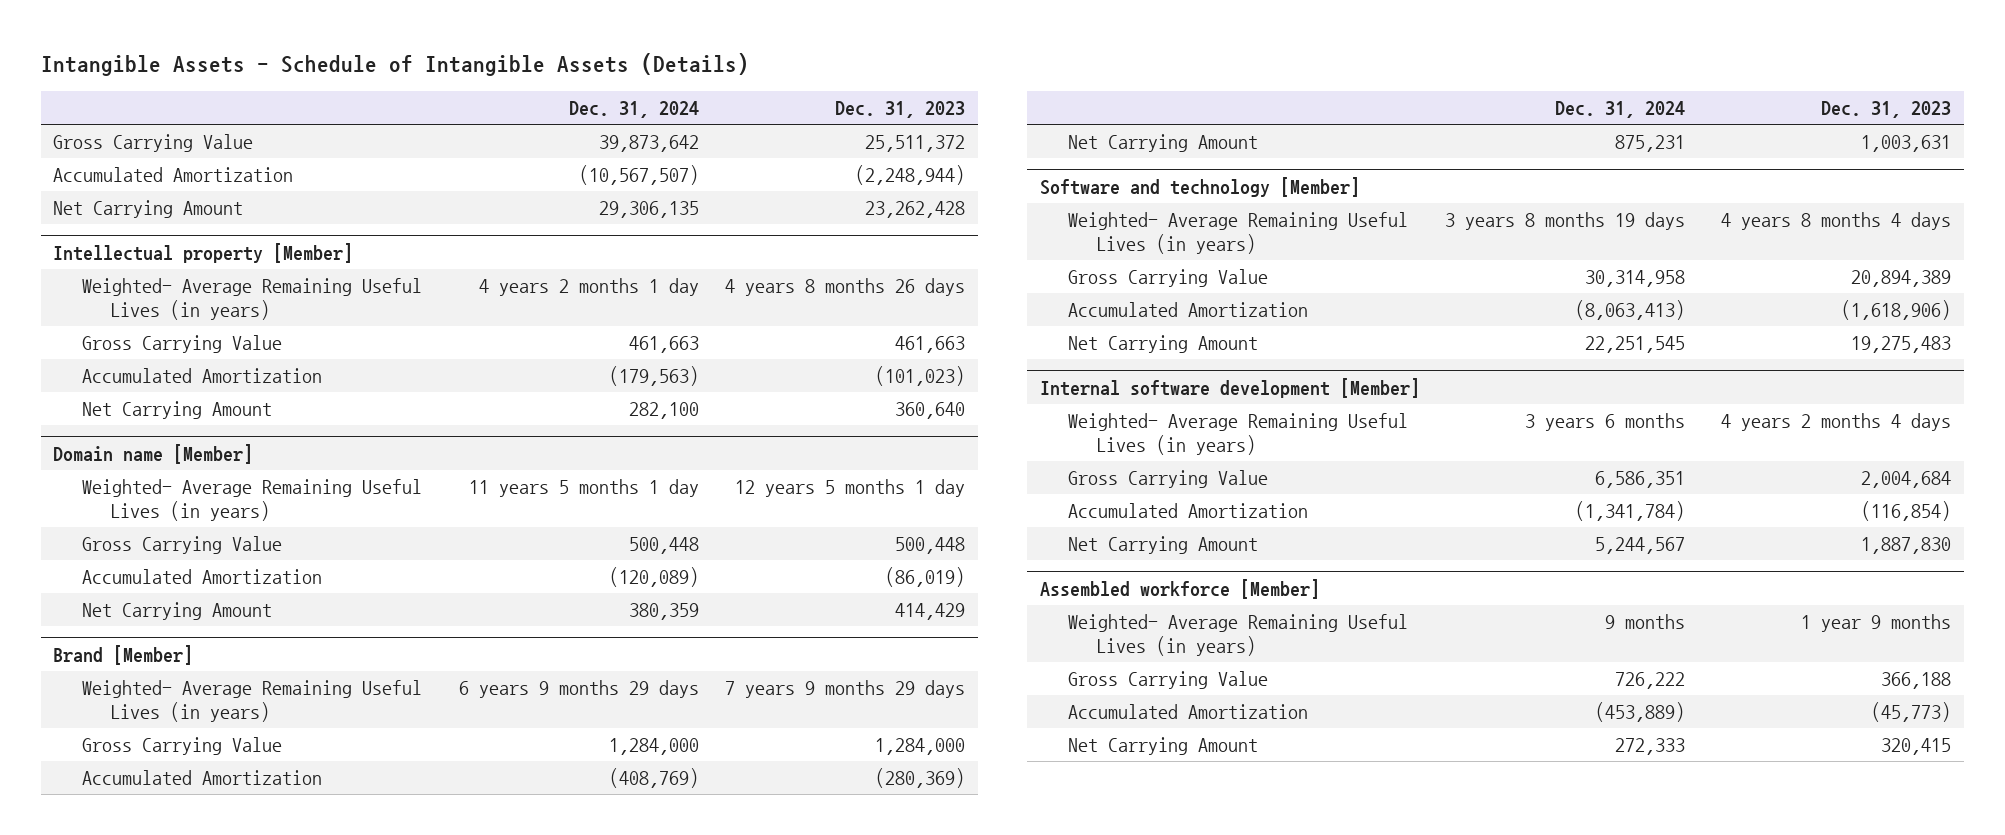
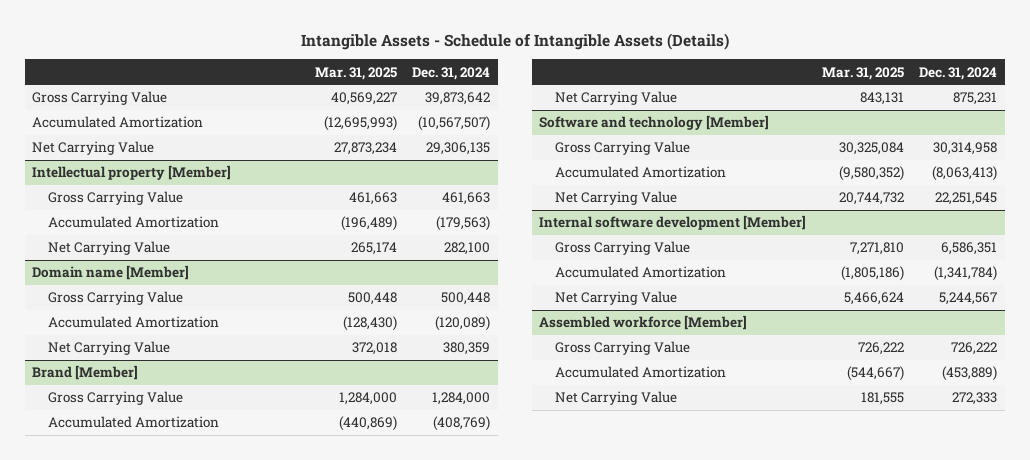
[834,100,965,118] Dec. 31, 2023 -> none
none -> [314,66,397,80] Mar. 31, 2025
[53,200,244,219] Net Carrying Amount -> [32,141,155,156] Net Carrying Value
[81,278,422,320] Weighted- Average Remaining Useful Lives (in years) -> none
[81,401,272,420] Net Carrying Amount -> [48,241,171,256] Net Carrying Value
[81,479,422,521] Weighted- Average Remaining Useful Lives (in years) -> none
[81,602,272,621] Net Carrying Amount -> [48,341,171,356] Net Carrying Value
[81,680,422,722] Weighted- Average Remaining Useful Lives (in years) -> none
[1068,134,1259,153] Net Carrying Amount -> [555,91,678,106] Net Carrying Value
[1068,212,1409,254] Weighted- Average Remaining Useful Lives (in years) -> none
[1068,335,1259,354] Net Carrying Amount -> [555,191,678,206] Net Carrying Value
[1068,413,1409,455] Weighted- Average Remaining Useful Lives (in years) -> none
[1068,536,1259,555] Net Carrying Amount -> [555,291,678,306] Net Carrying Value
[1068,614,1409,656] Weighted- Average Remaining Useful Lives (in years) -> none
[1068,737,1259,756] Net Carrying Amount -> [555,391,678,406] Net Carrying Value

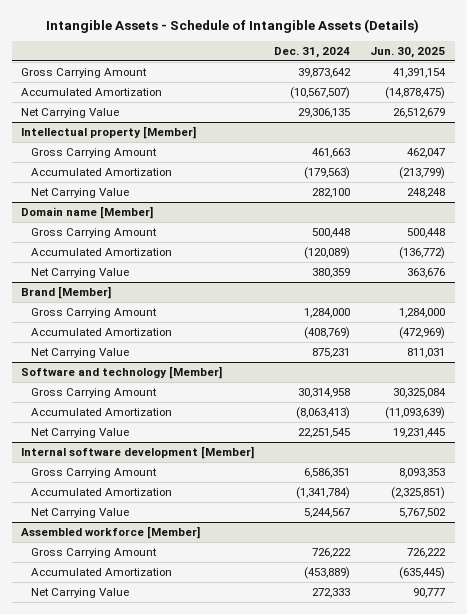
[314,66,397,80] Mar. 31, 2025 -> none
none -> [370,47,446,59] Jun. 30, 2025
[32,91,168,106] Gross Carrying Value -> [21,67,148,78] Gross Carrying Amount
[48,191,184,206] Gross Carrying Value -> [30,147,157,158] Gross Carrying Amount
[48,291,184,306] Gross Carrying Value -> [30,227,157,238] Gross Carrying Amount
[48,391,184,406] Gross Carrying Value -> [30,307,157,318] Gross Carrying Amount
[555,141,691,156] Gross Carrying Value -> [30,387,157,398] Gross Carrying Amount
[555,241,691,256] Gross Carrying Value -> [30,467,157,478] Gross Carrying Amount
[555,341,691,356] Gross Carrying Value -> [30,547,157,558] Gross Carrying Amount

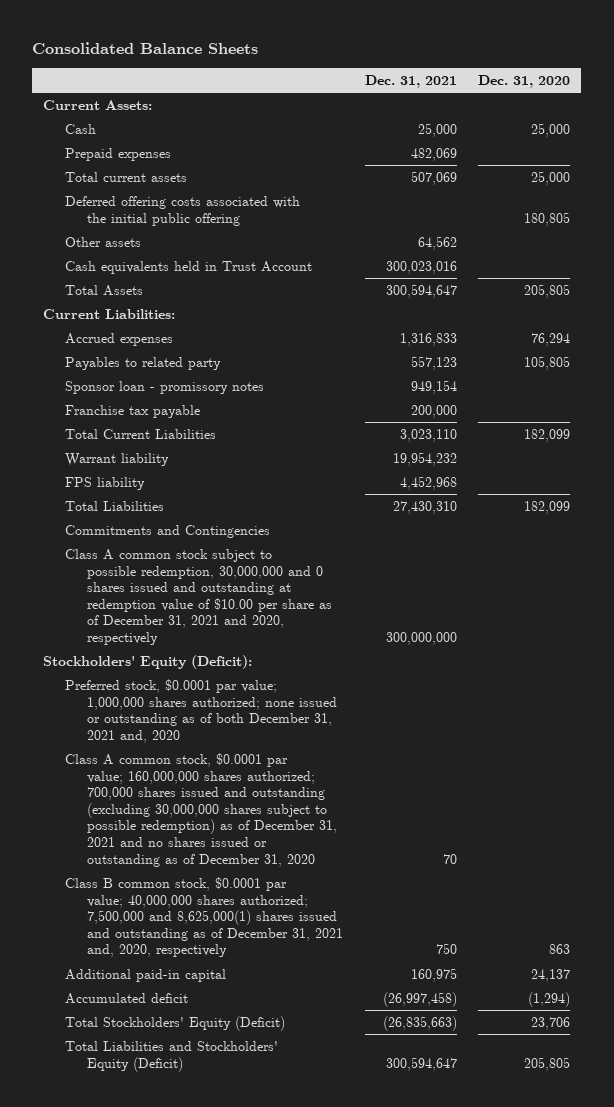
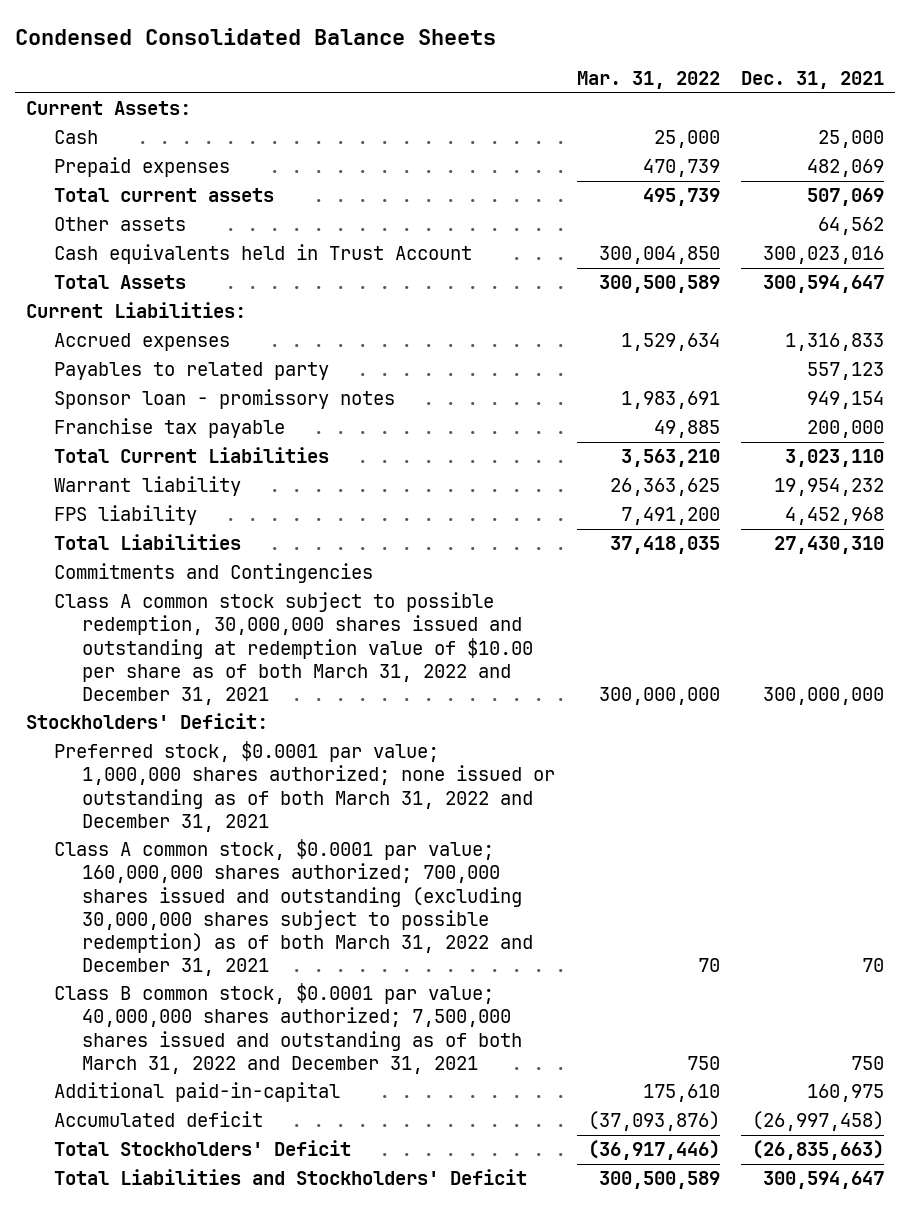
[32,42,259,55] Consolidated Balance Sheets -> [15,27,497,45] Condensed Consolidated Balance Sheets
[478,74,571,88] Dec. 31, 2020 -> none
none -> [576,70,720,89] Mar. 31, 2022
[65,195,301,226] Deferred offering costs associated with the initial public offering -> none
[65,548,332,645] Class A common stock subject to possible redemption, 30,000,000 and 0 shares issued and outstanding at redemption value of $10.00 per share as of December 31, 2021 and 2020, respectively -> [54,592,534,705] Class A common stock subject to possible redemption, 30,000,000 shares issued and outstanding at redemption value of $10.00 per share as of both March 31, 2022 and December 31, 2021
[43,654,253,669] Stockholders' Equity (Deficit): -> [26,713,269,730] Stockholders' Deficit:
[65,678,337,743] Preferred stock, $0.0001 par value; 1,000,000 shares authorized; none issued or outstanding as of both December 31, 2021 and, 2020 -> [54,741,556,832] Preferred stock, $0.0001 par value; 1,000,000 shares authorized; none issued or outstanding as of both March 31, 2022 and December 31, 2021
[65,752,337,867] Class A common stock, $0.0001 par value; 160,000,000 shares authorized; 700,000 shares issued and outstanding (excluding 30,000,000 shares subject to possible redemption) as of December 31, 2021 and no shares issued or outstanding as of December 31, 2020 -> [54,839,534,976] Class A common stock, $0.0001 par value; 160,000,000 shares authorized; 700,000 shares issued and outstanding (excluding 30,000,000 shares subject to possible redemption) as of both March 31, 2022 and December 31, 2021
[65,876,343,958] Class B common stock, $0.0001 par value; 40,000,000 shares authorized; 7,500,000 and 8,625,000(1) shares issued and outstanding as of December 31, 2021 and, 2020, respectively -> [54,983,523,1074] Class B common stock, $0.0001 par value; 40,000,000 shares authorized; 7,500,000 shares issued and outstanding as of both March 31, 2022 and December 31, 2021
[65,968,227,982] Additional paid-in capital -> [54,1082,341,1103] Additional paid-in-capital
[65,1015,286,1031] Total Stockholders' Equity (Deficit) -> [54,1140,352,1157] Total Stockholders' Deficit
[65,1040,279,1072] Total Liabilities and Stockholders' Equity (Deficit) -> [54,1169,528,1186] Total Liabilities and Stockholders' Deficit

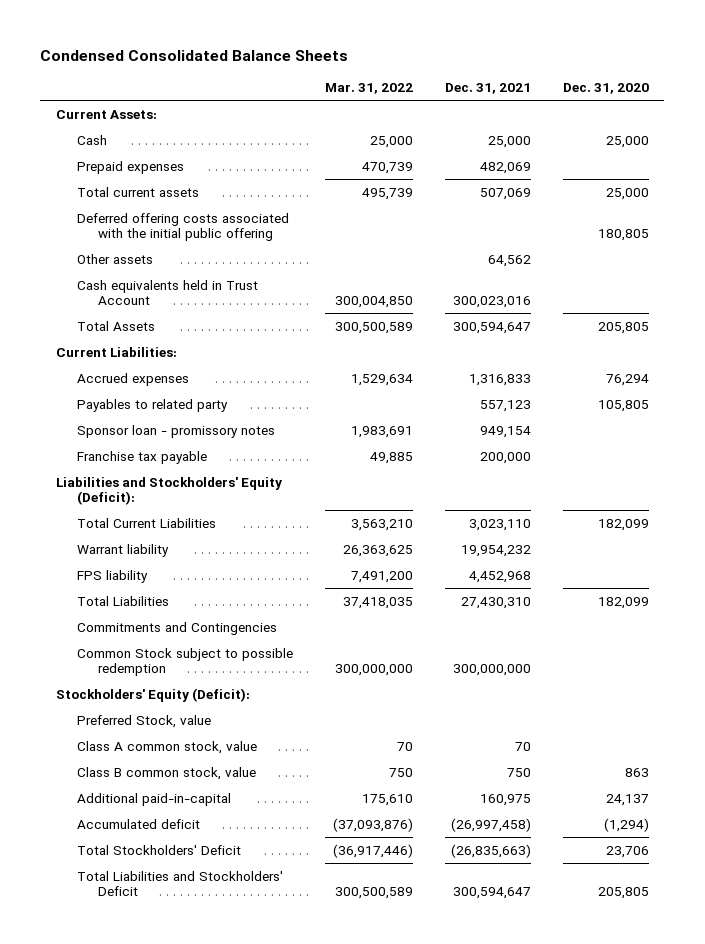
none -> [562,83,649,95] Dec. 31, 2020
none -> [77,212,290,242] Deferred offering costs associated with the initial public offering
none -> [56,476,283,506] Liabilities and Stockholders' Equity (Deficit):
[54,592,534,705] Class A common stock subject to possible redemption, 30,000,000 shares issued and outstanding at redemption value of $10.00 per share as of both March 31, 2022 and December 31, 2021 -> [77,647,294,677] Common Stock subject to possible redemption
[26,713,269,730] Stockholders' Deficit: -> [56,687,251,702] Stockholders' Equity (Deficit):
[54,741,556,832] Preferred stock, $0.0001 par value; 1,000,000 shares authorized; none issued or outstanding as of both March 31, 2022 and December 31, 2021 -> [77,714,212,728] Preferred Stock, value
[54,839,534,976] Class A common stock, $0.0001 par value; 160,000,000 shares authorized; 700,000 shares issued and outstanding (excluding 30,000,000 shares subject to possible redemption) as of both March 31, 2022 and December 31, 2021 -> [77,740,258,754] Class A common stock, value
[54,983,523,1074] Class B common stock, $0.0001 par value; 40,000,000 shares authorized; 7,500,000 shares issued and outstanding as of both March 31, 2022 and December 31, 2021 -> [77,766,257,780] Class B common stock, value

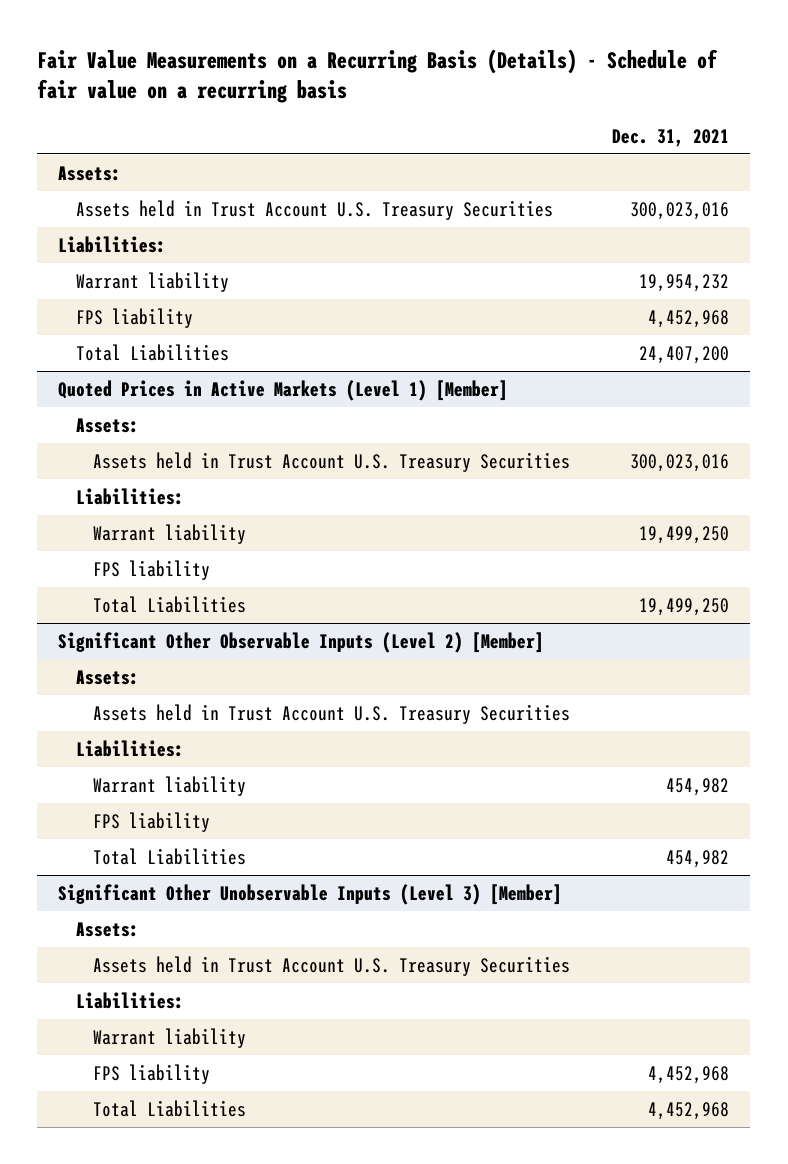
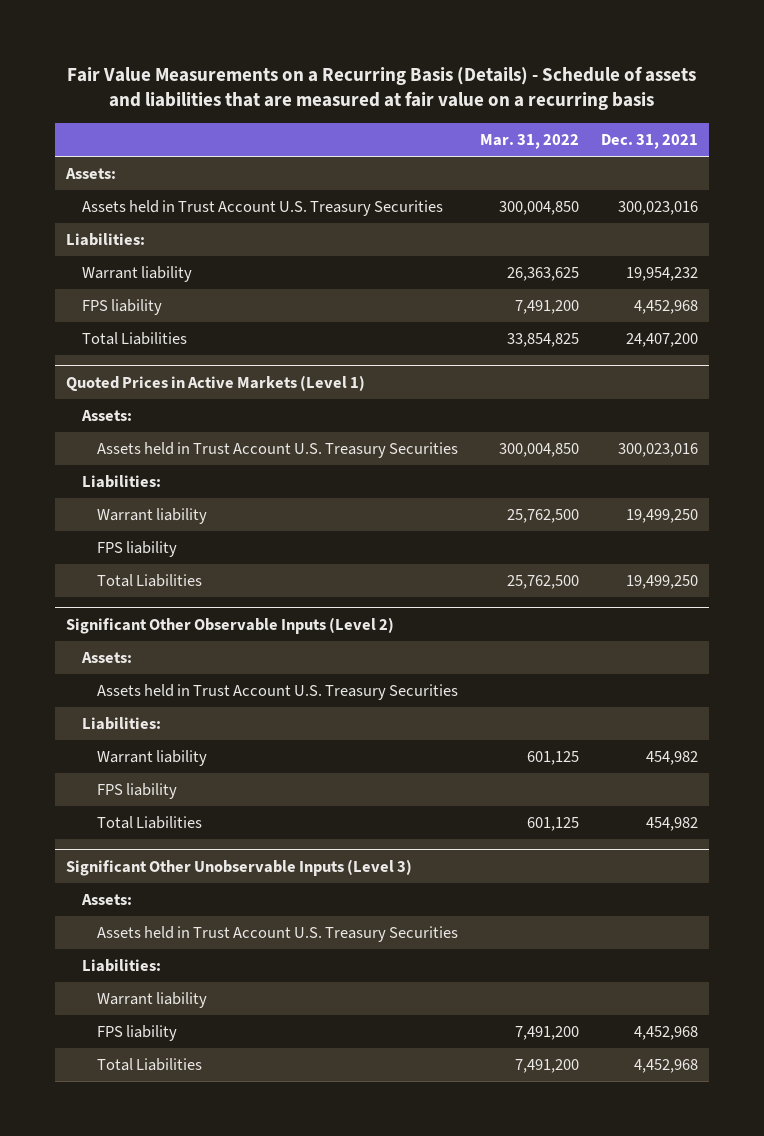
[37,48,719,104] Fair Value Measurements on a Recurring Basis (Details) - Schedule of fair value on a recurring basis -> [66,65,696,111] Fair Value Measurements on a Recurring Basis (Details) - Schedule of assets and liabilities that are measured at fair value on a recurring basis
none -> [479,133,579,149] Mar. 31, 2022
[58,379,509,401] Quoted Prices in Active Markets (Level 1) [Member] -> [66,374,366,391] Quoted Prices in Active Markets (Level 1)
[58,631,545,653] Significant Other Observable Inputs (Level 2) [Member] -> [66,616,395,634] Significant Other Observable Inputs (Level 2)
[58,883,563,905] Significant Other Unobservable Inputs (Level 3) [Member] -> [66,858,413,876] Significant Other Unobservable Inputs (Level 3)

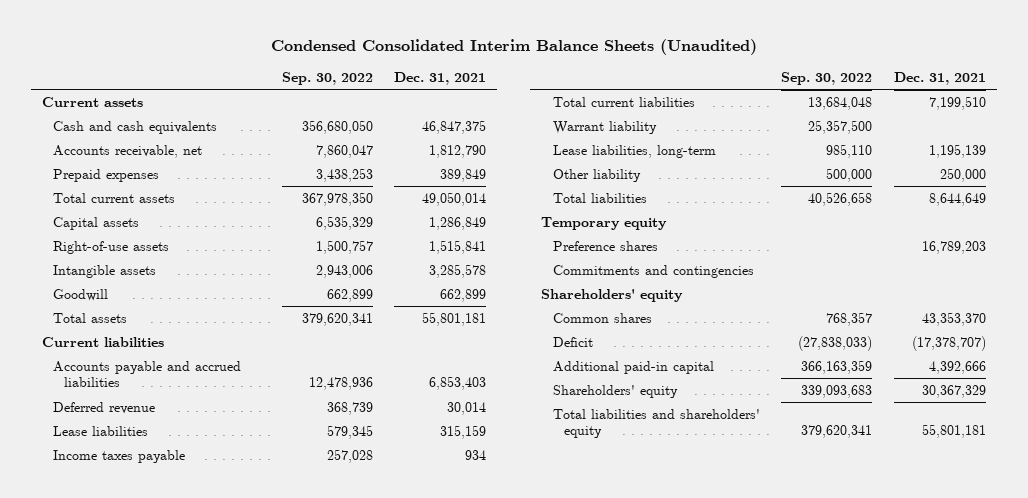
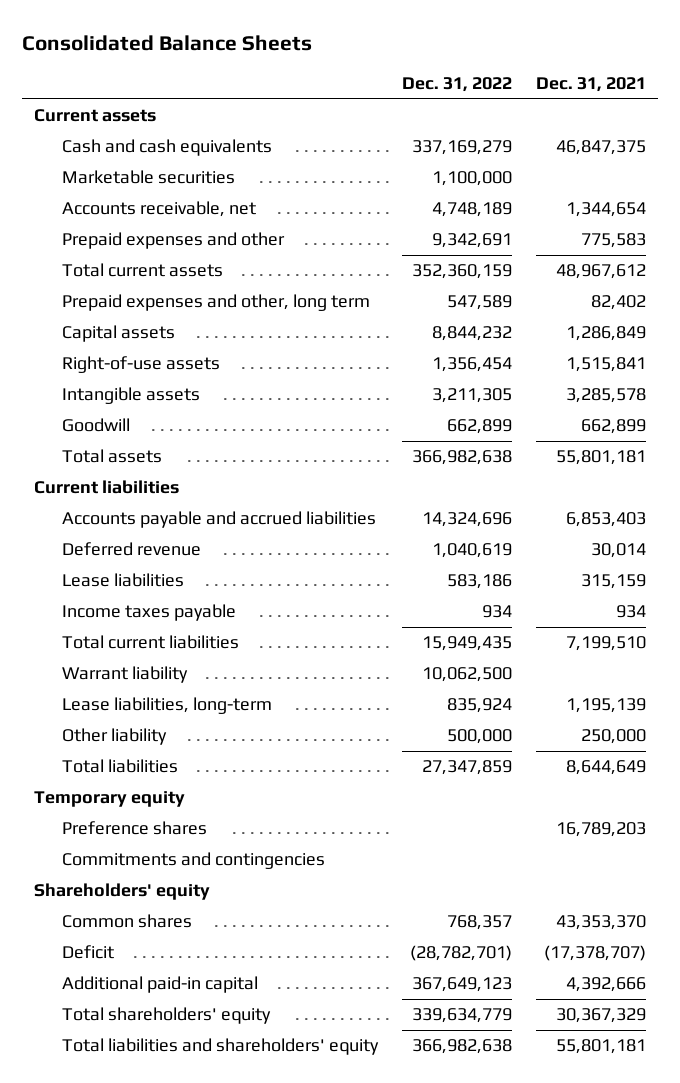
[270,39,757,56] Condensed Consolidated Interim Balance Sheets (Unaudited) -> [21,34,312,51] Consolidated Balance Sheets
[281,71,373,85] Sep. 30, 2022 -> none
none -> [401,77,512,93] Dec. 31, 2022
none -> [61,170,235,185] Marketable securities
[429,144,487,158] 1,812,790 -> [566,202,647,218] 1,344,654
[52,168,159,182] Prepaid expenses -> [61,232,285,250] Prepaid expenses and other
[440,168,487,182] 389,849 -> [581,233,647,249] 775,583
[422,191,487,206] 49,050,014 -> [556,264,647,280] 48,967,612
none -> [61,294,370,312] Prepaid expenses and other, long term
[552,384,678,398] Shareholders' equity -> [61,1007,271,1025] Total shareholders' equity

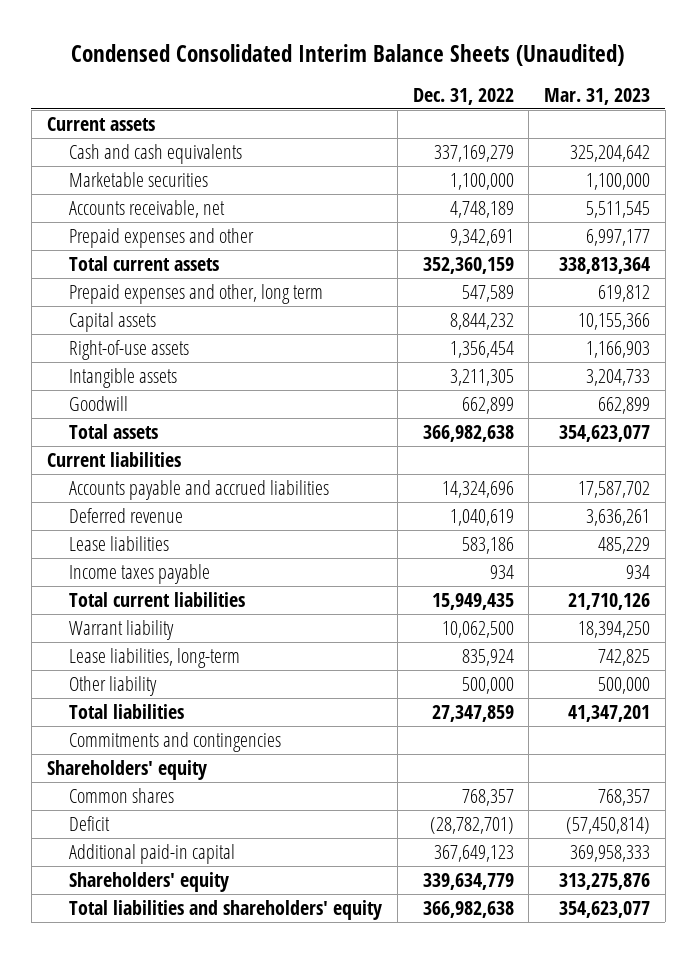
[21,34,312,51] Consolidated Balance Sheets -> [71,43,625,66] Condensed Consolidated Interim Balance Sheets (Unaudited)
[536,77,647,93] Dec. 31, 2021 -> none
none -> [543,87,650,105] Mar. 31, 2023
[33,791,185,808] Temporary equity -> none
[61,821,207,836] Preference shares -> none
[61,1007,271,1025] Total shareholders' equity -> [69,871,230,892] Shareholders' equity

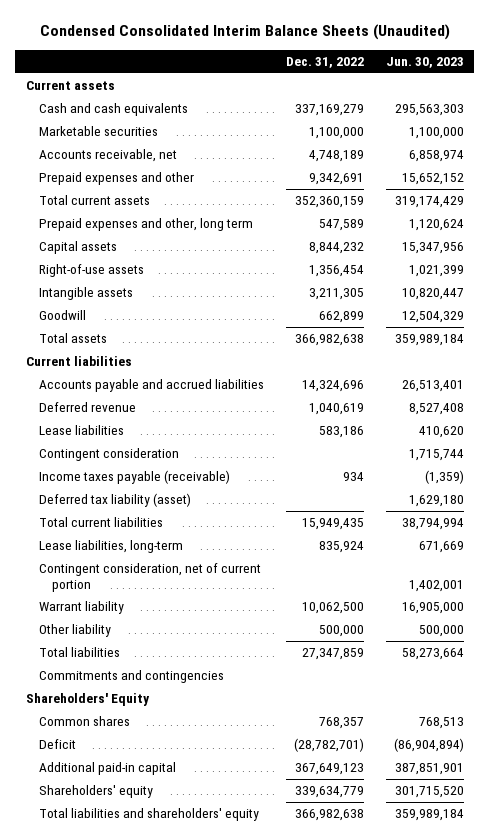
[543,87,650,105] Mar. 31, 2023 -> none
none -> [385,57,464,69] Jun. 30, 2023
none -> [39,448,180,462] Contingent consideration
[69,563,211,584] Income taxes payable -> [39,470,231,485] Income taxes payable (receivable)
none -> [39,493,192,508] Deferred tax liability (asset)
none -> [39,563,262,592] Contingent consideration, net of current portion
[69,619,175,640] Warrant liability -> [39,601,125,615] Warrant liability
[46,759,207,780] Shareholders' equity -> [26,693,151,707] Shareholders' Equity

